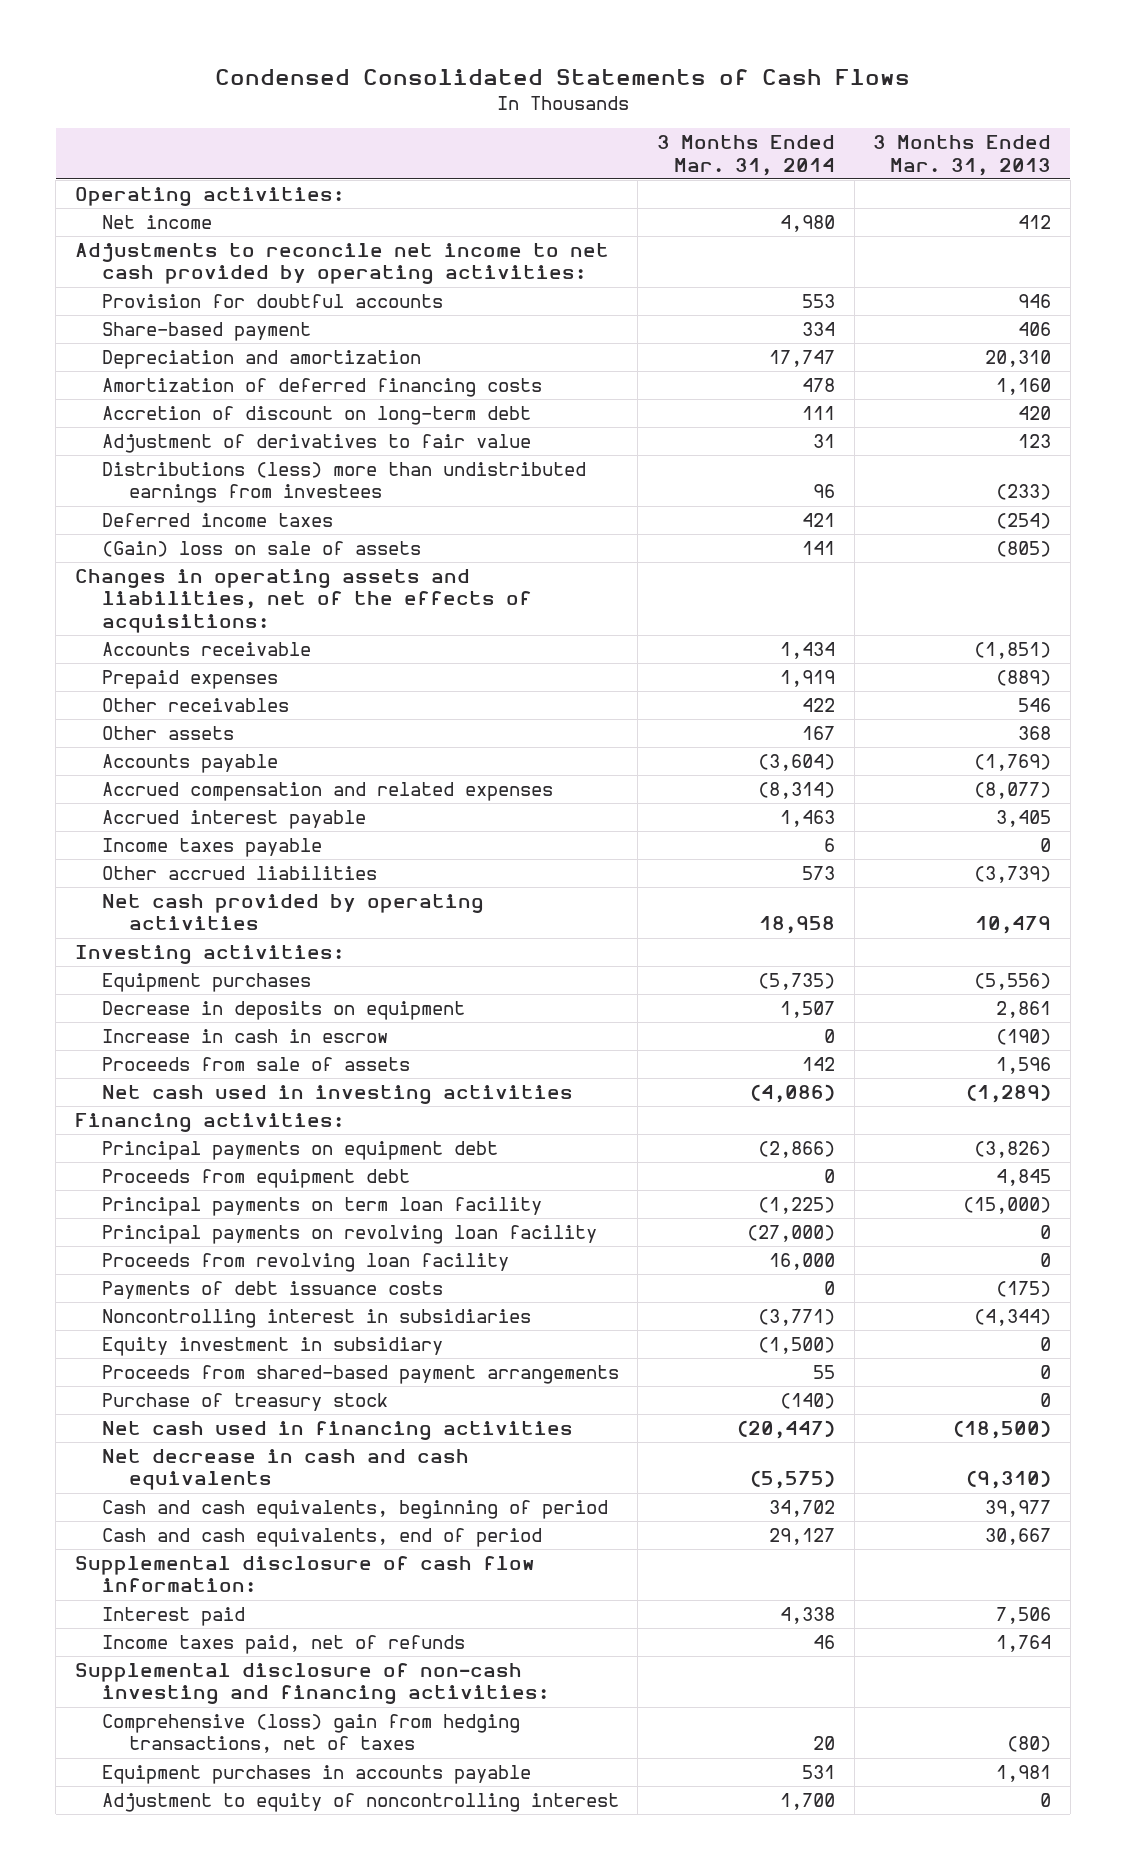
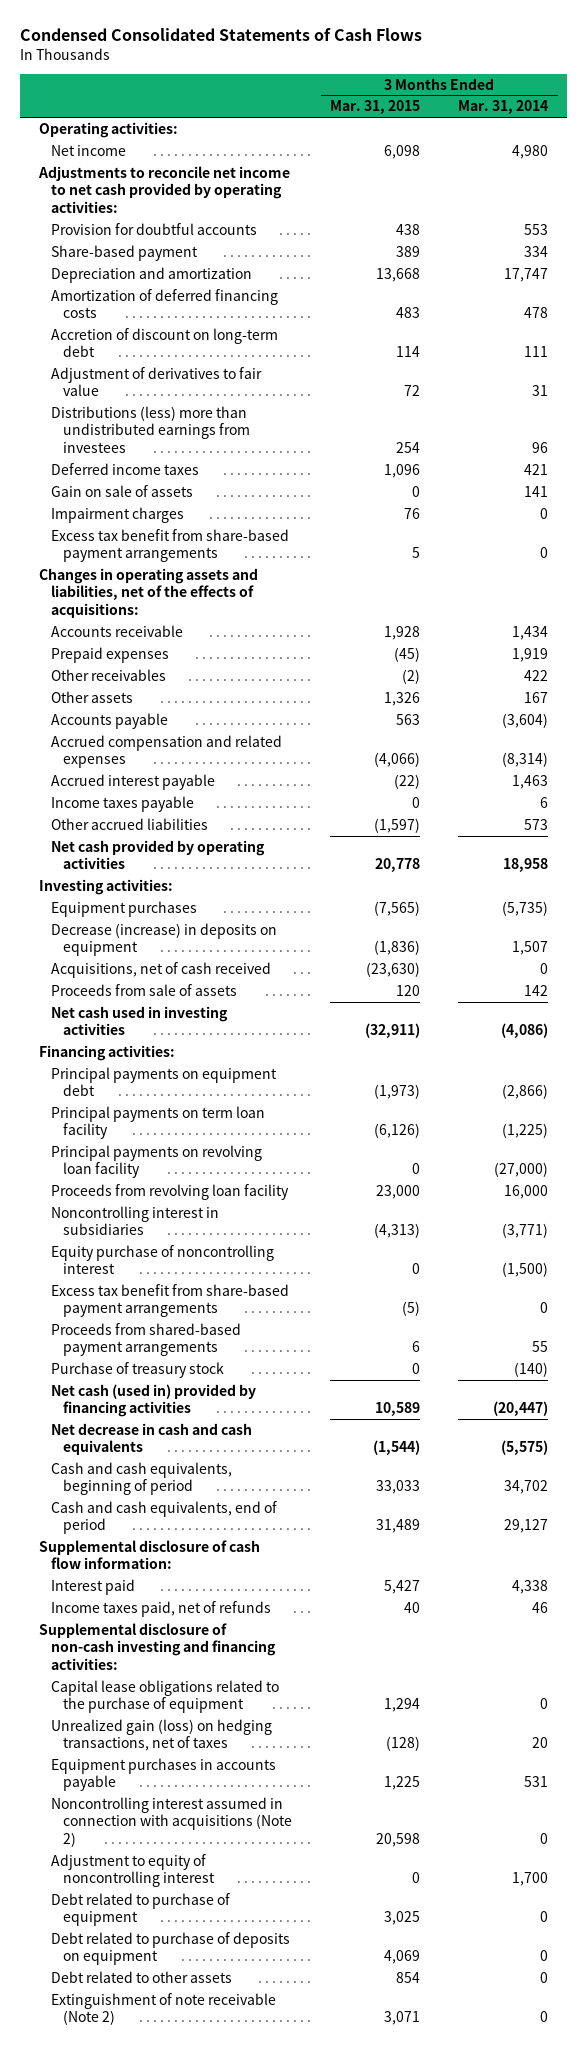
[873,135,1052,176] 3 Months Ended Mar. 31, 2013 -> none
none -> [330,100,421,115] Mar. 31, 2015
[101,541,421,558] (Gain) loss on sale of assets -> [50,484,193,497] Gain on sale of assets
none -> [50,506,184,523] Impairment charges
none -> [50,528,289,563] Excess tax benefit from share-based payment arrangements
[101,1029,388,1044] Increase in cash in escrow -> none
[101,1001,465,1021] Decrease in deposits on equipment -> [50,922,277,957] Decrease (increase) in deposits on equipment
none -> [50,961,271,978] Acquisitions, net of cash received
[101,1169,410,1189] Proceeds from equipment debt -> none
[101,1281,443,1300] Payments of debt issuance costs -> none
[101,1337,443,1357] Equity investment in subsidiary -> [50,1244,274,1275] Equity purchase of noncontrolling interest
none -> [50,1283,289,1318] Excess tax benefit from share-based payment arrangements
[101,1421,573,1441] Net cash used in financing activities -> [50,1383,256,1418] Net cash (used in) provided by financing activities
none -> [50,1679,279,1714] Capital lease obligations related to the purchase of equipment
[101,1714,520,1754] Comprehensive (loss) gain from hedging transactions, net of taxes -> [50,1718,272,1752] Unrealized gain (loss) on hedging transactions, net of taxes
none -> [50,1796,293,1847] Noncontrolling interest assumed in connection with acquisitions (Note 2)
none -> [50,1892,230,1927] Debt related to purchase of equipment
none -> [50,1931,290,1966] Debt related to purchase of deposits on equipment
none -> [50,1970,232,1983] Debt related to other assets
none -> [50,1992,276,2026] Extinguishment of note receivable (Note 2)

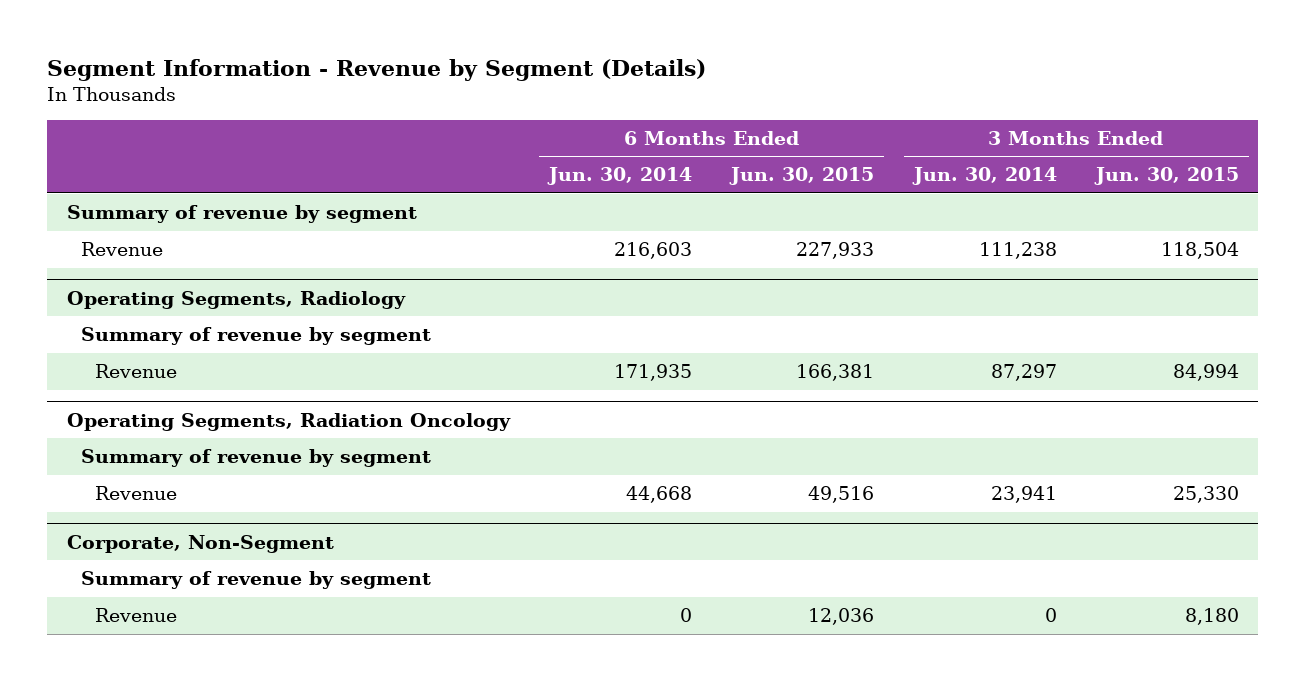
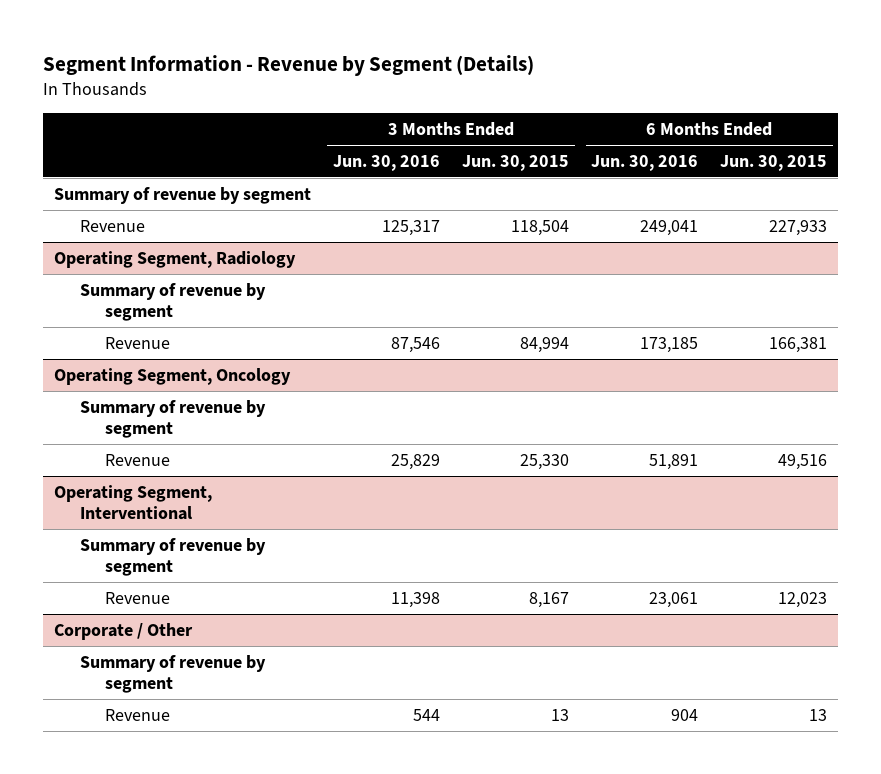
[547,167,693,186] Jun. 30, 2014 -> none
[911,167,1057,186] Jun. 30, 2014 -> none
none -> [332,154,440,171] Jun. 30, 2016
none -> [591,154,699,171] Jun. 30, 2016
[66,290,406,309] Operating Segments, Radiology -> [53,250,296,268] Operating Segment, Radiology
[66,412,511,431] Operating Segments, Radiation Oncology -> [53,367,291,385] Operating Segment, Oncology
[66,534,334,553] Corporate, Non-Segment -> none
none -> [53,484,212,521] Operating Segment, Interventional
[808,608,875,626] 12,036 -> [778,591,828,608] 12,023
[1184,608,1239,626] 8,180 -> [528,591,569,608] 8,167
none -> [53,622,193,640] Corporate / Other
none -> [79,654,266,694] Summary of revenue by segment
none -> [105,708,171,721] Revenue

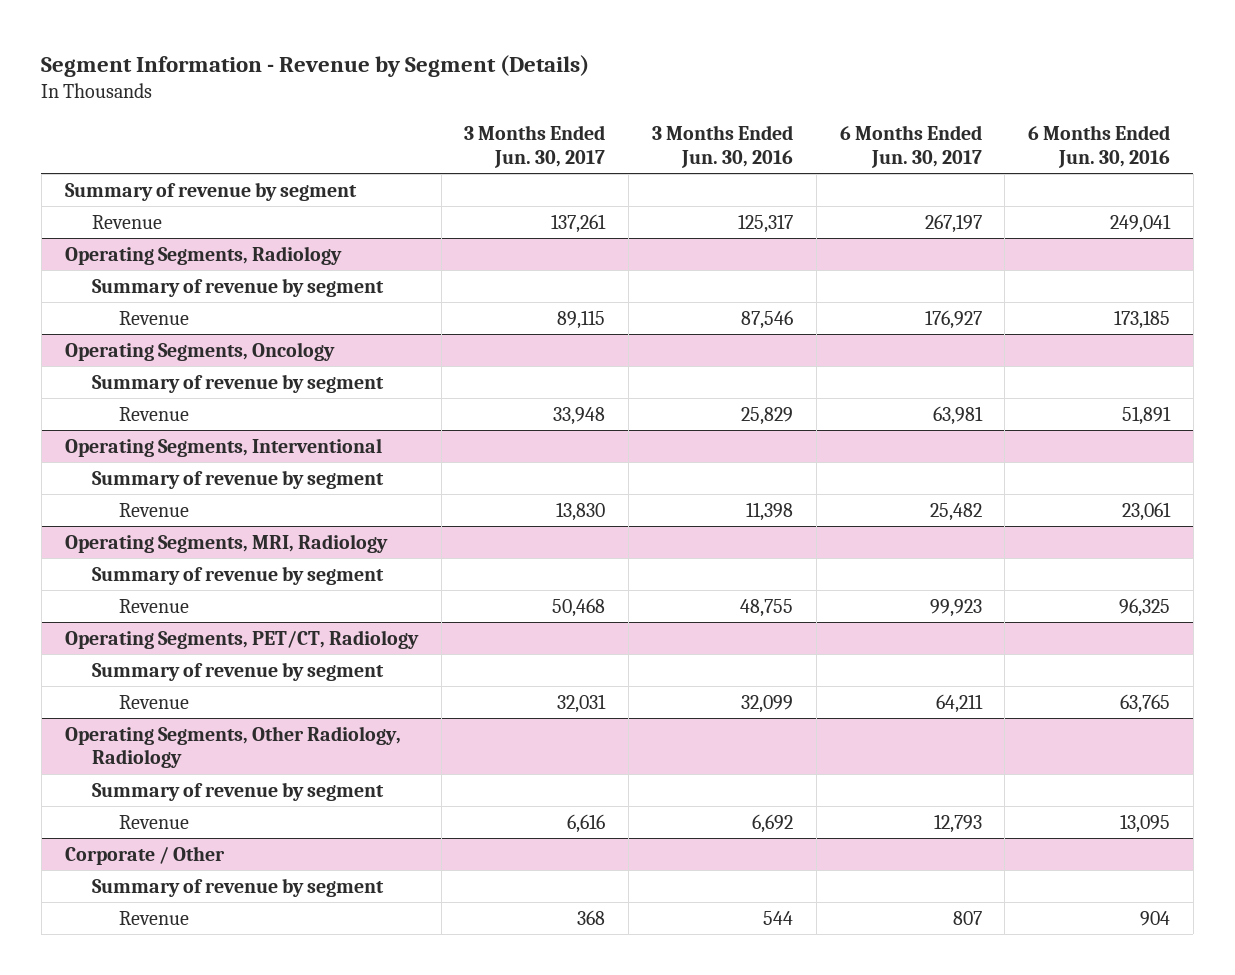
[461,154,569,171] Jun. 30, 2015 -> none
[720,154,828,171] Jun. 30, 2015 -> none
none -> [464,125,606,168] 3 Months Ended Jun. 30, 2017
none -> [839,125,982,168] 6 Months Ended Jun. 30, 2017
[53,250,296,268] Operating Segment, Radiology -> [64,245,342,265] Operating Segments, Radiology
[53,367,291,385] Operating Segment, Oncology -> [64,341,335,361] Operating Segments, Oncology
[53,484,212,521] Operating Segment, Interventional -> [64,437,382,457] Operating Segments, Interventional
none -> [64,533,388,553] Operating Segments, MRI, Radiology
none -> [91,565,384,585] Summary of revenue by segment
none -> [119,598,190,613] Revenue
none -> [64,629,419,649] Operating Segments, PET/CT, Radiology
none -> [91,661,384,681] Summary of revenue by segment
none -> [119,694,190,709] Revenue
none -> [64,725,401,768] Operating Segments, Other Radiology, Radiology
none -> [91,781,384,801] Summary of revenue by segment
none -> [119,814,190,829] Revenue

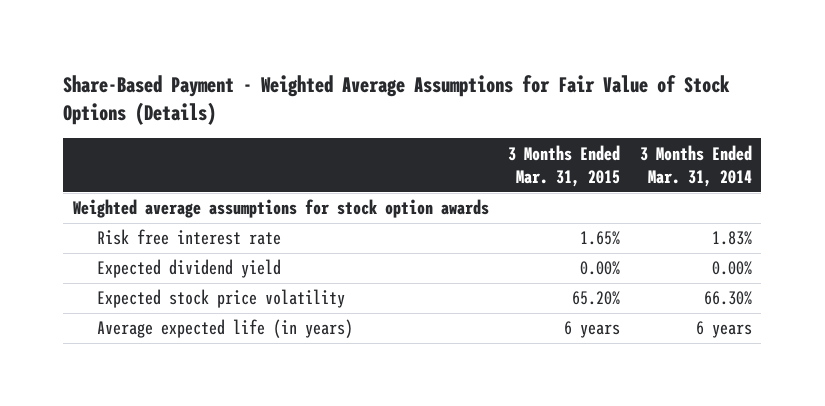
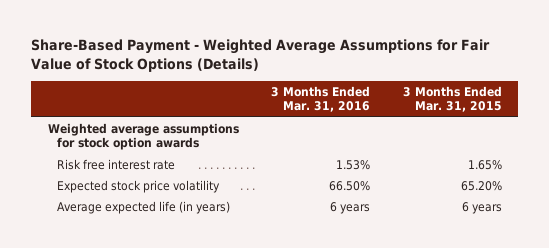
[639,144,752,188] 3 Months Ended Mar. 31, 2014 -> none
none -> [271,86,371,113] 3 Months Ended Mar. 31, 2016
[96,259,281,279] Expected dividend yield -> none

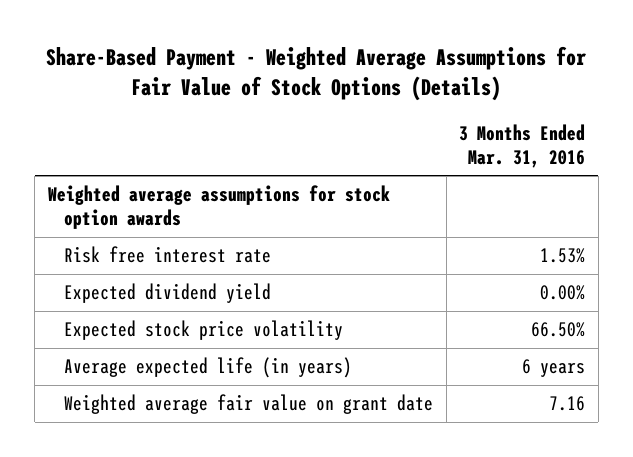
[402,86,502,113] 3 Months Ended Mar. 31, 2015 -> none
none -> [64,283,272,304] Expected dividend yield
none -> [64,394,434,415] Weighted average fair value on grant date

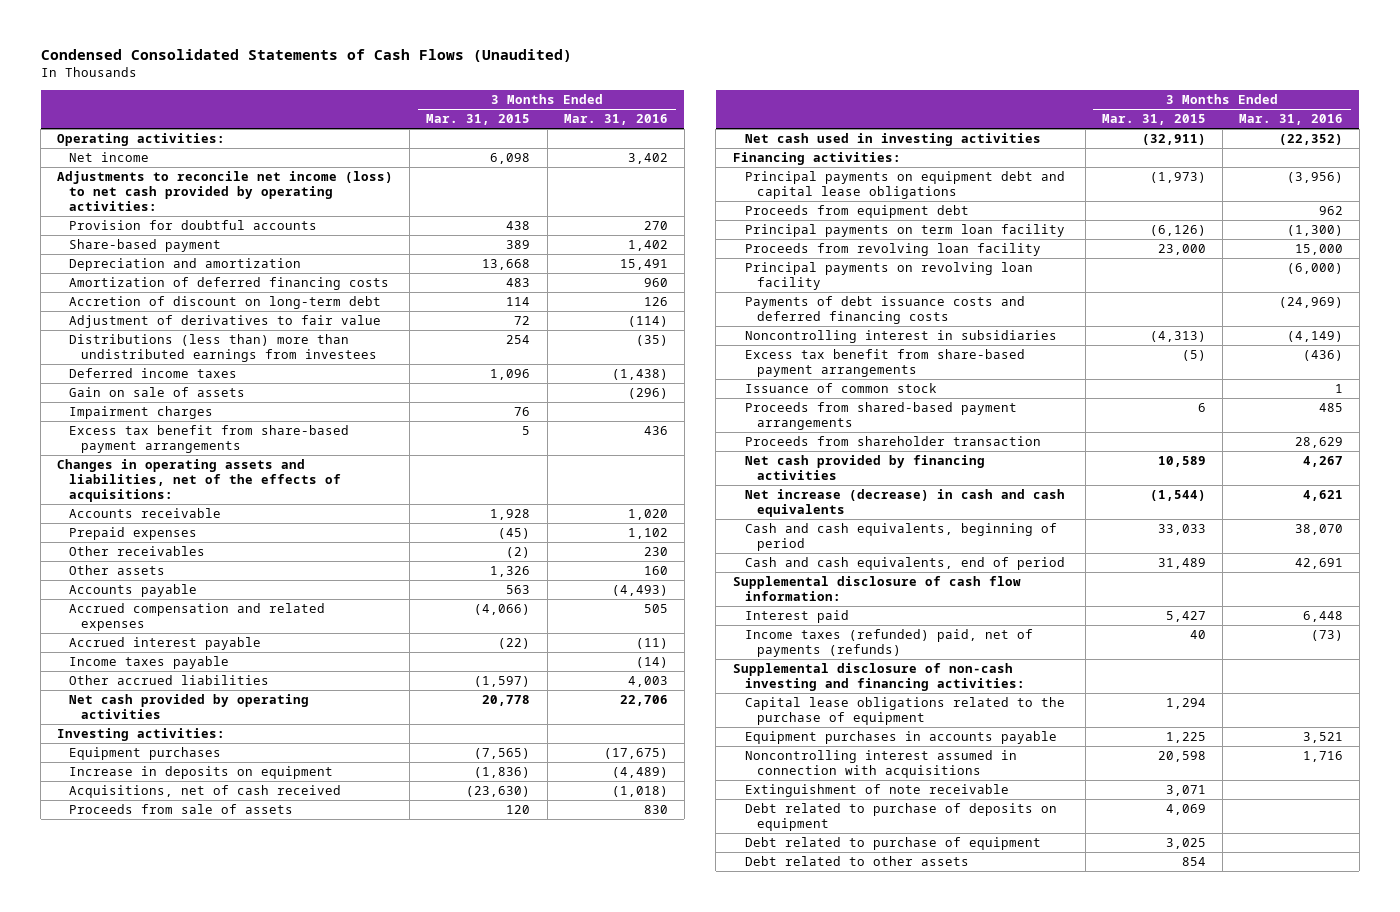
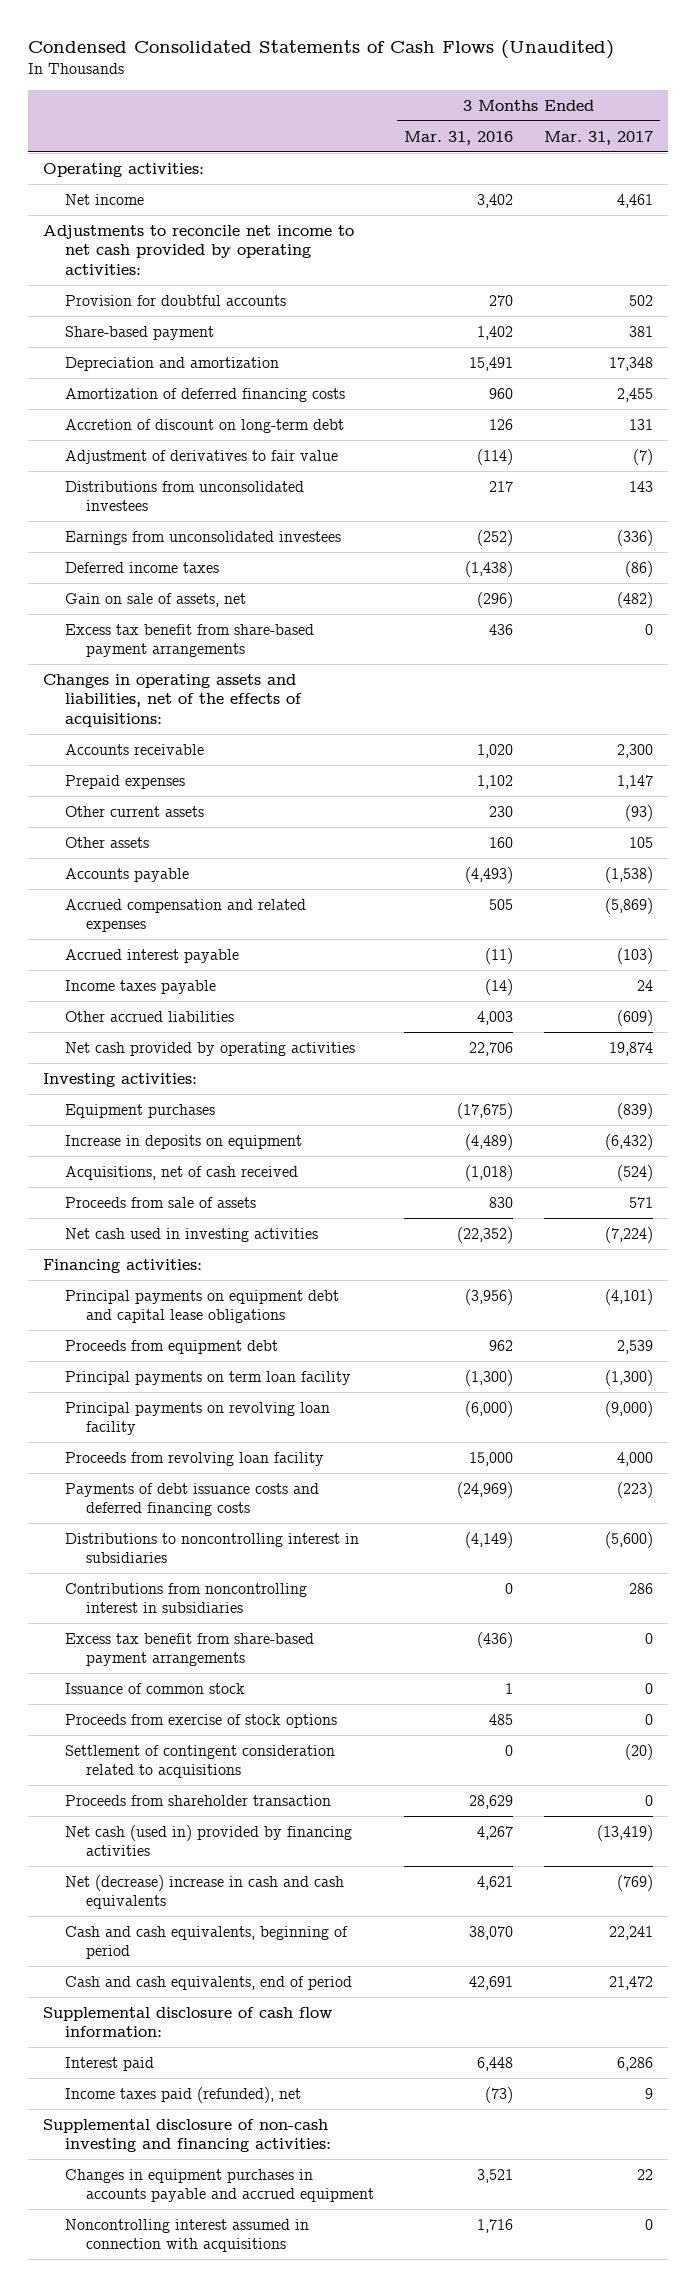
[426,114,531,126] Mar. 31, 2015 -> none
none -> [543,130,653,145] Mar. 31, 2017
[57,171,394,211] Adjustments to reconcile net income (loss) to net cash provided by operating activities: -> [43,224,355,275] Adjustments to reconcile net income to net cash provided by operating activities:
[69,334,378,362] Distributions (less than) more than undistributed earnings from investees -> none
none -> [64,480,304,512] Distributions from unconsolidated investees
none -> [64,530,341,545] Earnings from unconsolidated investees
[69,406,214,420] Impairment charges -> none
[69,387,246,398] Gain on sale of assets -> [64,592,246,607] Gain on sale of assets, net
[69,546,206,557] Other receivables -> [64,805,204,817] Other current assets
[744,243,1041,257] Proceeds from revolving loan facility -> [64,1451,324,1466] Proceeds from revolving loan facility
[744,330,1057,344] Noncontrolling interest in subsidiaries -> [64,1532,359,1564] Distributions to noncontrolling interest in subsidiaries
none -> [64,1582,307,1614] Contributions from noncontrolling interest in subsidiaries
[744,402,1017,430] Proceeds from shared-based payment arrangements -> [64,1713,337,1728] Proceeds from exercise of stock options
none -> [64,1744,335,1779] Settlement of contingent consideration related to acquisitions
[744,455,985,480] Net cash provided by financing activities -> [64,1824,352,1857] Net cash (used in) provided by financing activities
[744,489,1065,517] Net increase (decrease) in cash and cash equivalents -> [64,1874,344,1910] Net (decrease) increase in cash and cash equivalents
[744,629,1033,657] Income taxes (refunded) paid, net of payments (refunds) -> [64,2086,301,2103] Income taxes paid (refunded), net
[744,697,1065,725] Capital lease obligations related to the purchase of equipment -> none
[744,731,1057,745] Equipment purchases in accounts payable -> [64,2168,375,2203] Changes in equipment purchases in accounts payable and accrued equipment
[744,784,1009,798] Extinguishment of note receivable -> none
[744,803,1057,831] Debt related to purchase of deposits on equipment -> none
[744,837,1041,851] Debt related to purchase of equipment -> none
[744,856,969,867] Debt related to other assets -> none

